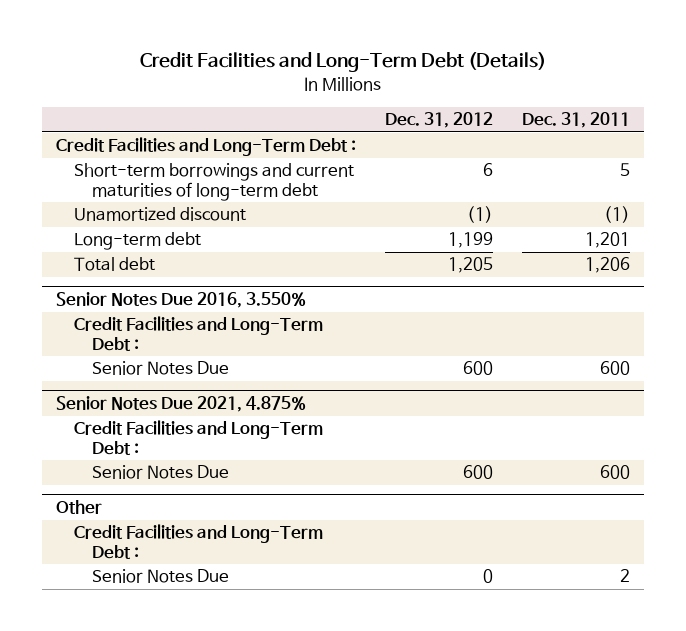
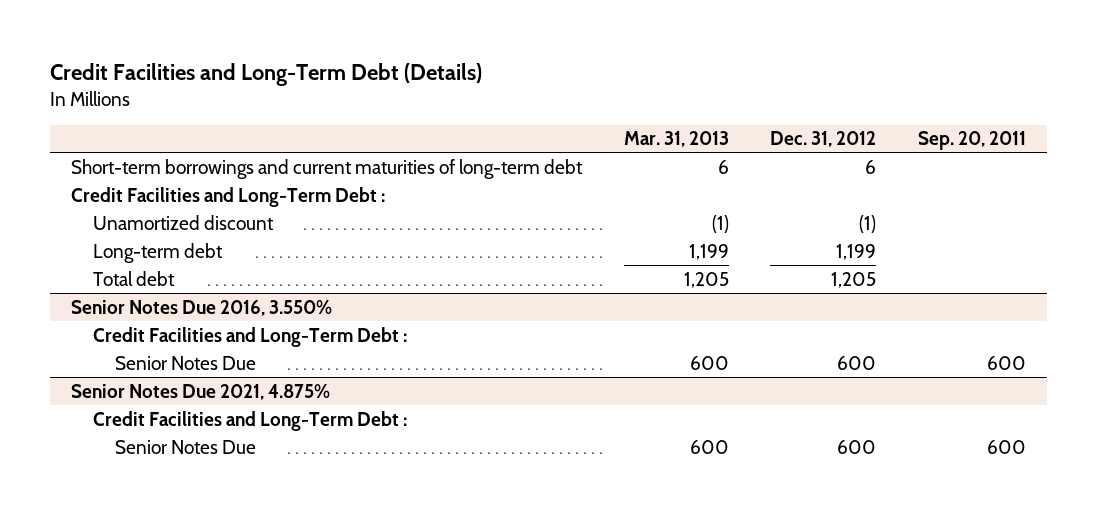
[521,112,630,129] Dec. 31, 2011 -> none
none -> [623,131,729,148] Mar. 31, 2013
none -> [917,131,1026,151] Sep. 20, 2011
[55,137,356,157] Credit Facilities and Long-Term Debt : -> [71,186,386,207] Credit Facilities and Long-Term Debt :
[55,500,102,515] Other -> none
[74,524,324,560] Credit Facilities and Long-Term Debt : -> none
[92,569,230,584] Senior Notes Due -> none

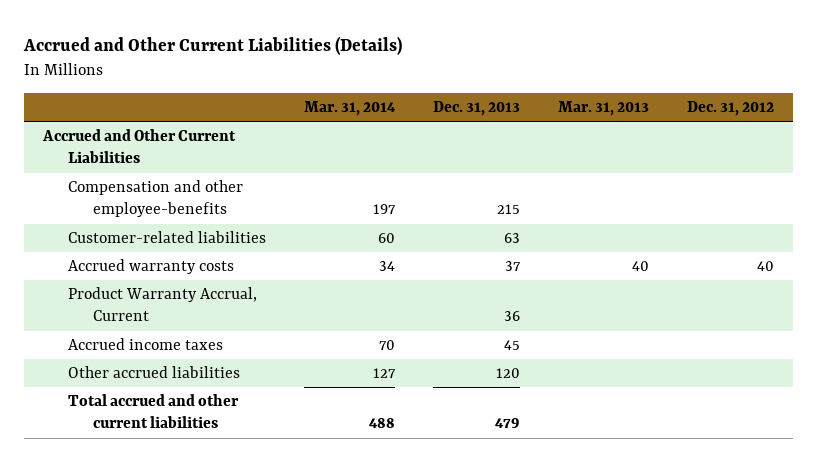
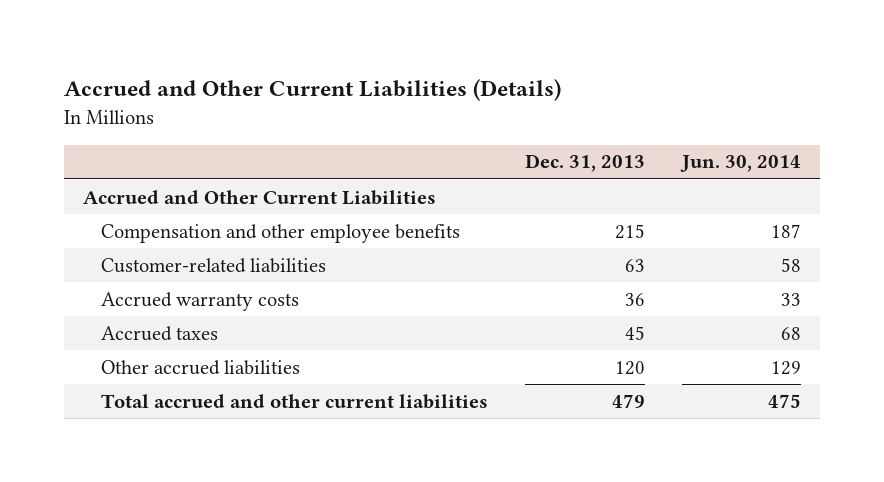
[304,100,397,116] Mar. 31, 2014 -> none
[558,100,650,116] Mar. 31, 2013 -> none
[686,100,774,116] Dec. 31, 2012 -> none
none -> [680,155,802,173] Jun. 30, 2014
[68,180,244,218] Compensation and other employee-benefits -> [100,223,460,243] Compensation and other employee benefits
[68,287,258,322] Product Warranty Accrual, Current -> none
[505,261,522,272] 37 -> [625,292,646,306] 36
[68,338,224,351] Accrued income taxes -> [100,325,218,341] Accrued taxes

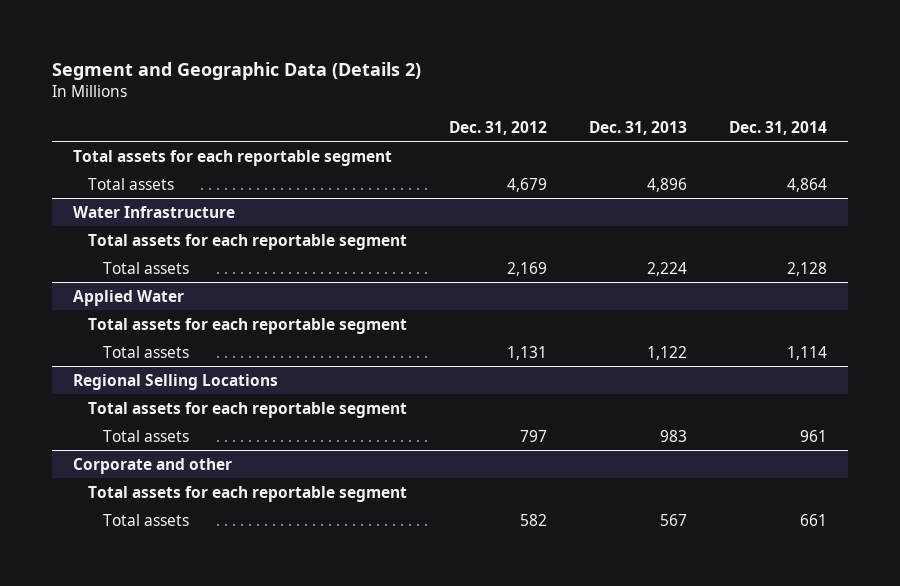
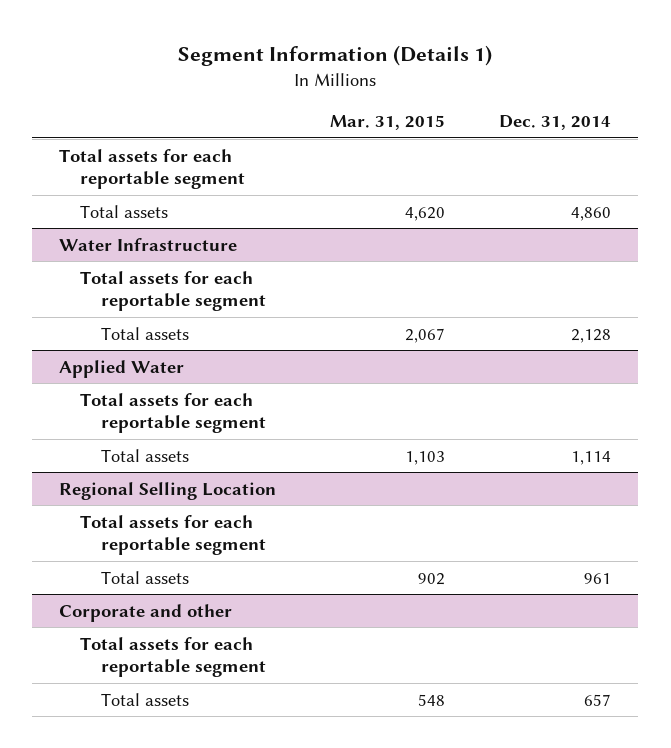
[51,62,421,81] Segment and Geographic Data (Details 2) -> [178,44,493,66] Segment Information (Details 1)
[448,120,547,135] Dec. 31, 2012 -> none
[588,120,687,135] Dec. 31, 2013 -> none
none -> [330,115,446,131] Mar. 31, 2015
[786,177,827,192] 4,864 -> [571,206,612,221] 4,860
[72,373,278,390] Regional Selling Locations -> [59,481,277,500] Regional Selling Location
[799,513,827,526] 661 -> [584,693,612,706] 657

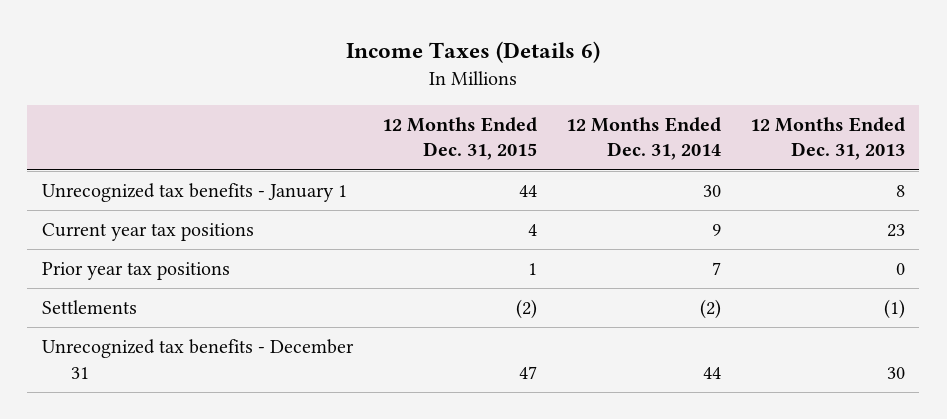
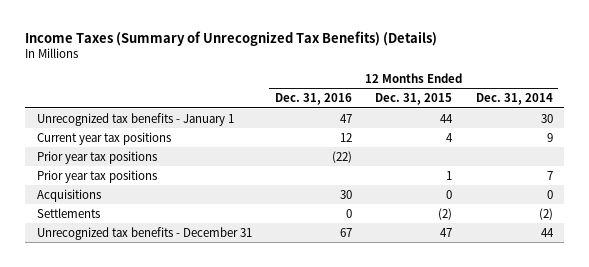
[346,41,601,64] Income Taxes (Details 6) -> [24,30,437,46] Income Taxes (Summary of Unrecognized Tax Benefits) (Details)
[749,117,905,161] 12 Months Ended Dec. 31, 2013 -> none
none -> [274,93,352,106] Dec. 31, 2016
none -> [36,150,157,164] Prior year tax positions
none -> [36,188,101,202] Acquisitions

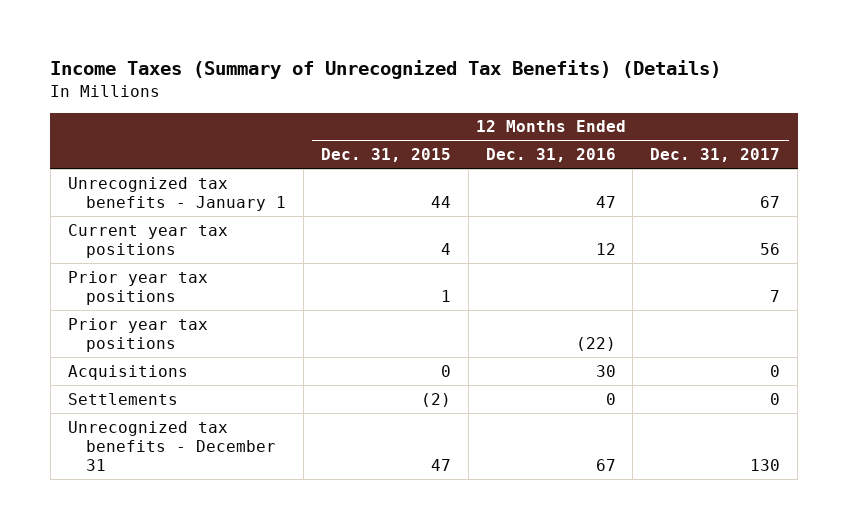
[475,93,553,106] Dec. 31, 2014 -> none
none -> [650,148,781,163] Dec. 31, 2017
[36,150,157,164] Prior year tax positions -> [67,317,208,352] Prior year tax positions

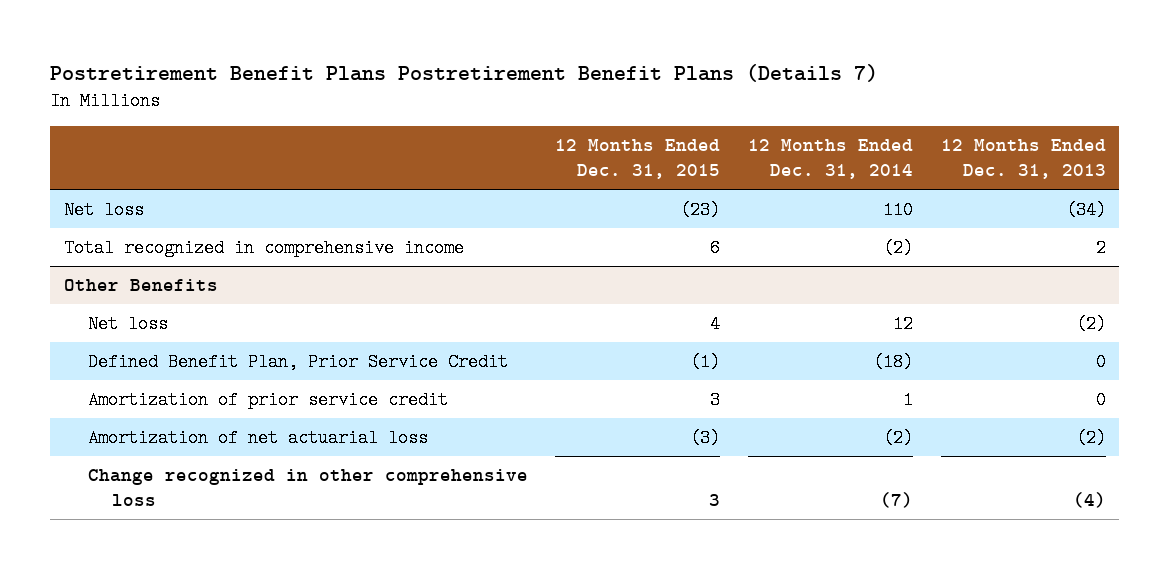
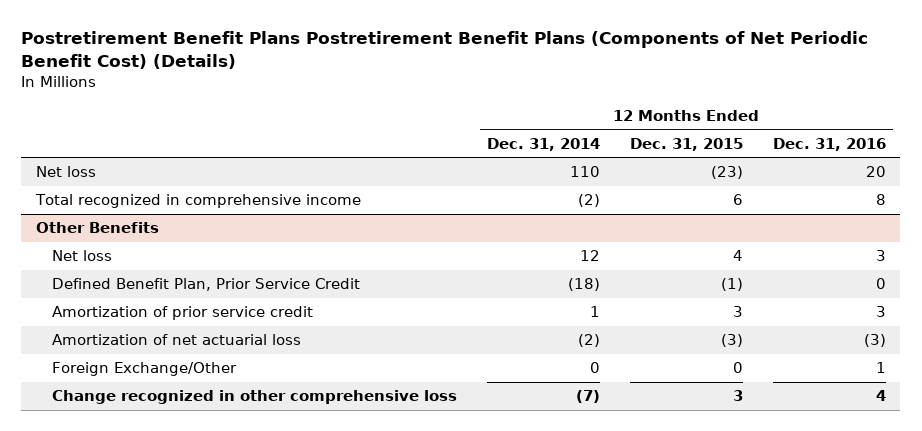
[49,63,878,82] Postretirement Benefit Plans Postretirement Benefit Plans (Details 7) -> [21,30,869,69] Postretirement Benefit Plans Postretirement Benefit Plans (Components of Net Periodic Benefit Cost) (Details)
[940,138,1106,179] 12 Months Ended Dec. 31, 2013 -> none
none -> [772,137,886,151] Dec. 31, 2016
none -> [52,362,238,377] Foreign Exchange/Other

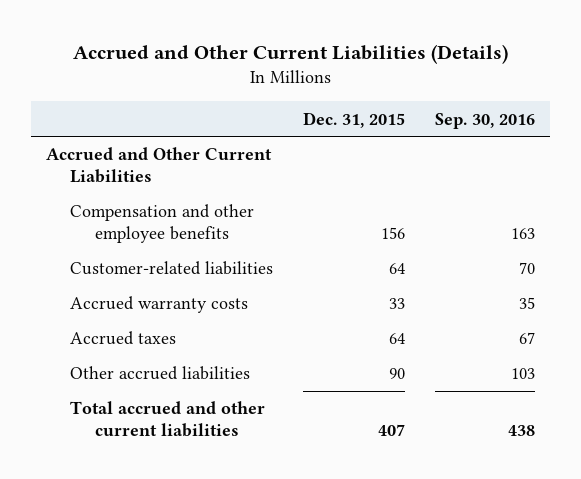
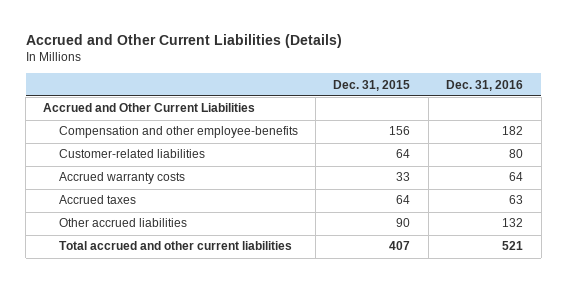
[435,112,536,129] Sep. 30, 2016 -> none
none -> [446,79,524,91] Dec. 31, 2016
[70,204,255,243] Compensation and other employee benefits -> [58,126,298,139] Compensation and other employee-benefits

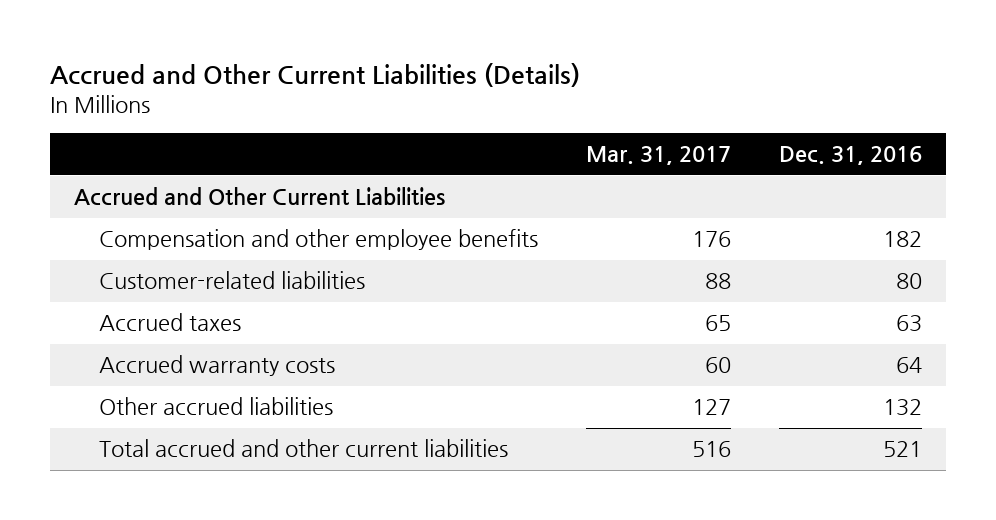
[333,79,411,91] Dec. 31, 2015 -> none
none -> [585,146,731,166] Mar. 31, 2017
[58,126,298,139] Compensation and other employee-benefits -> [98,229,538,251] Compensation and other employee benefits
[58,172,185,185] Accrued warranty costs -> [98,355,335,377] Accrued warranty costs

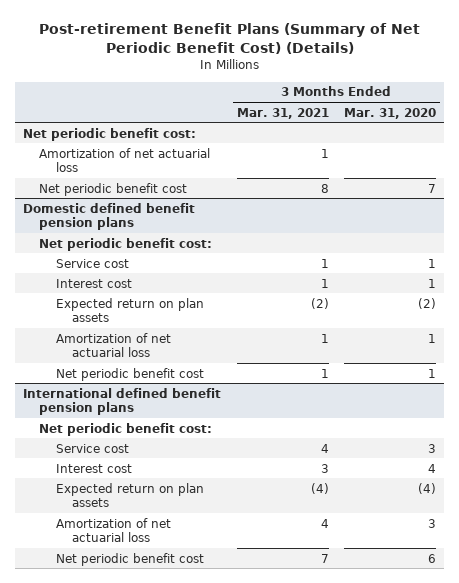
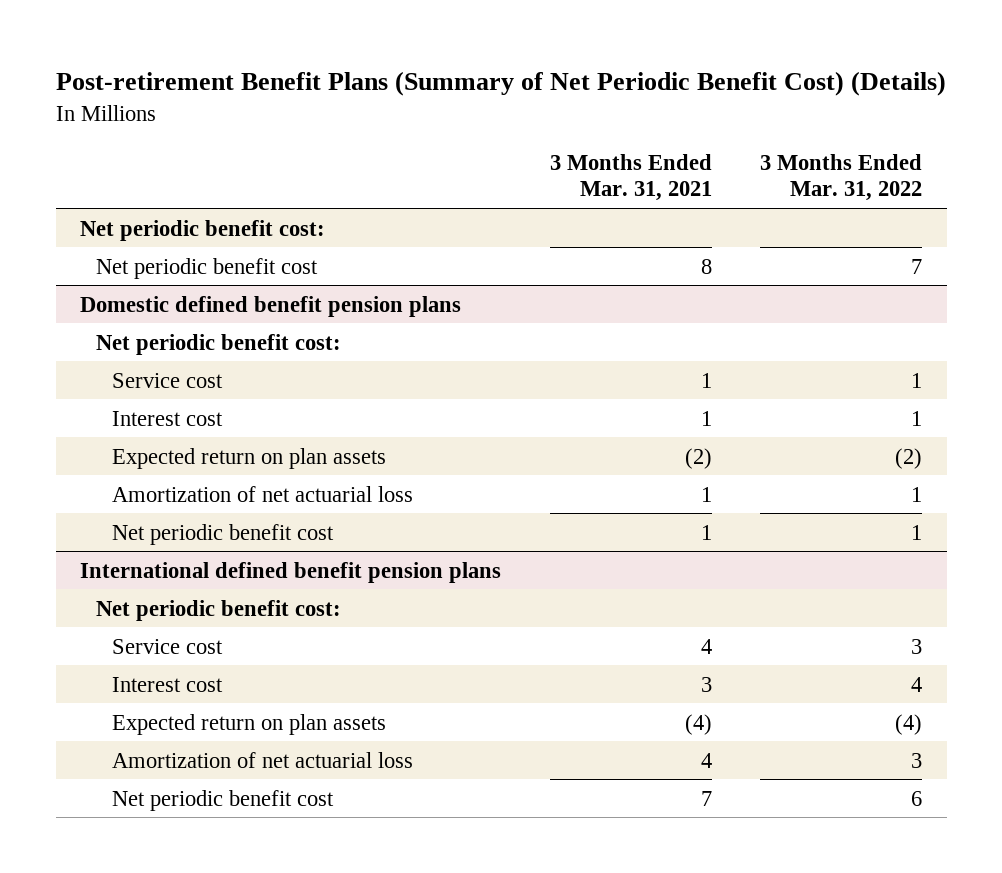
[344,107,437,119] Mar. 31, 2020 -> none
none -> [760,153,923,202] 3 Months Ended Mar. 31, 2022
[39,147,211,173] Amortization of net actuarial loss -> none

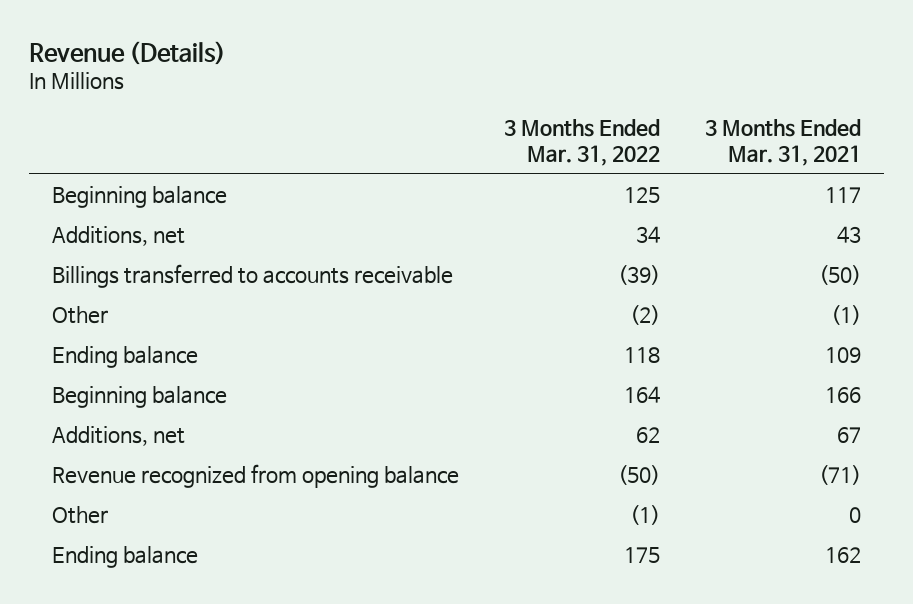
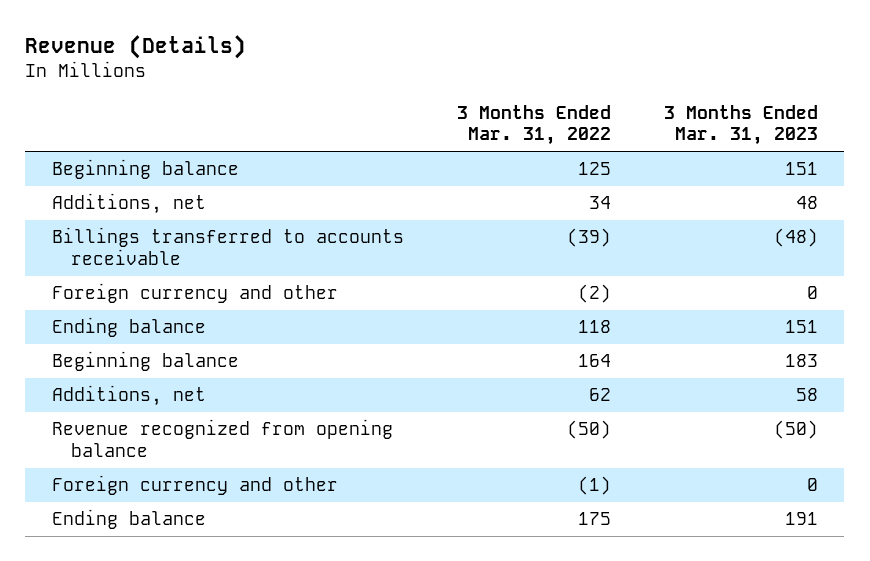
[705,119,862,167] 3 Months Ended Mar. 31, 2021 -> none
none -> [663,104,818,146] 3 Months Ended Mar. 31, 2023
[51,306,108,325] Other -> [51,283,338,304] Foreign currency and other
[51,506,108,525] Other -> [51,475,338,496] Foreign currency and other

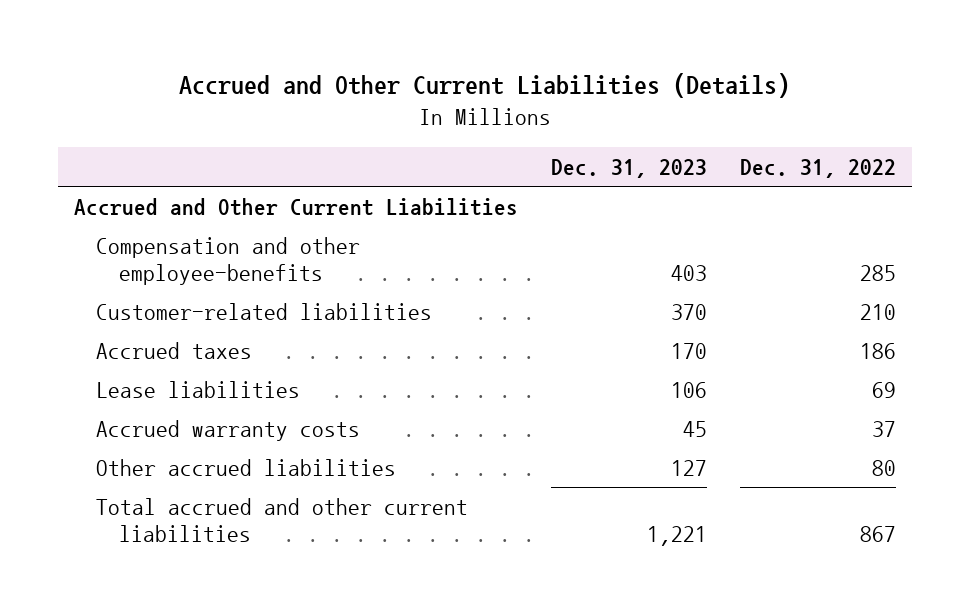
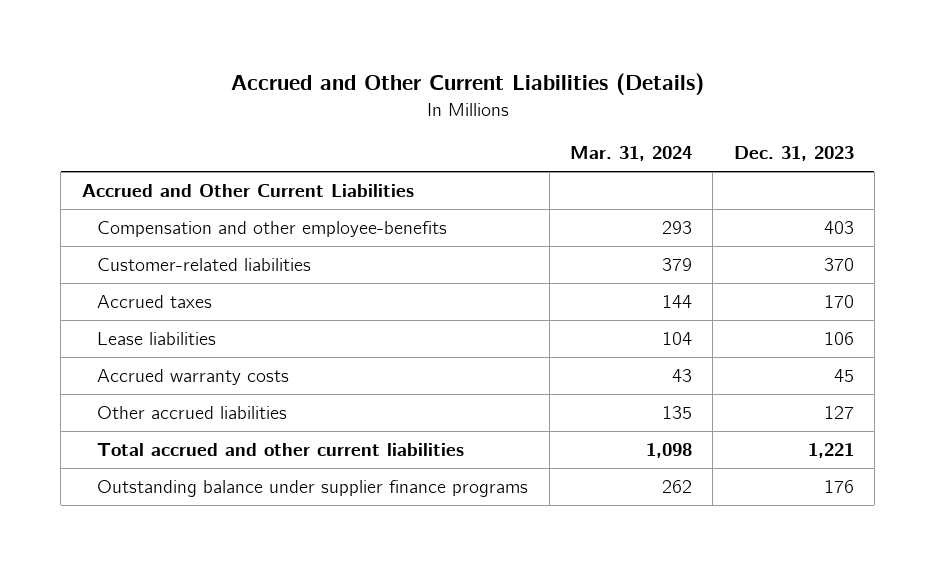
[739,158,896,178] Dec. 31, 2022 -> none
none -> [570,146,693,162] Mar. 31, 2024
none -> [97,479,529,497] Outstanding balance under supplier finance programs

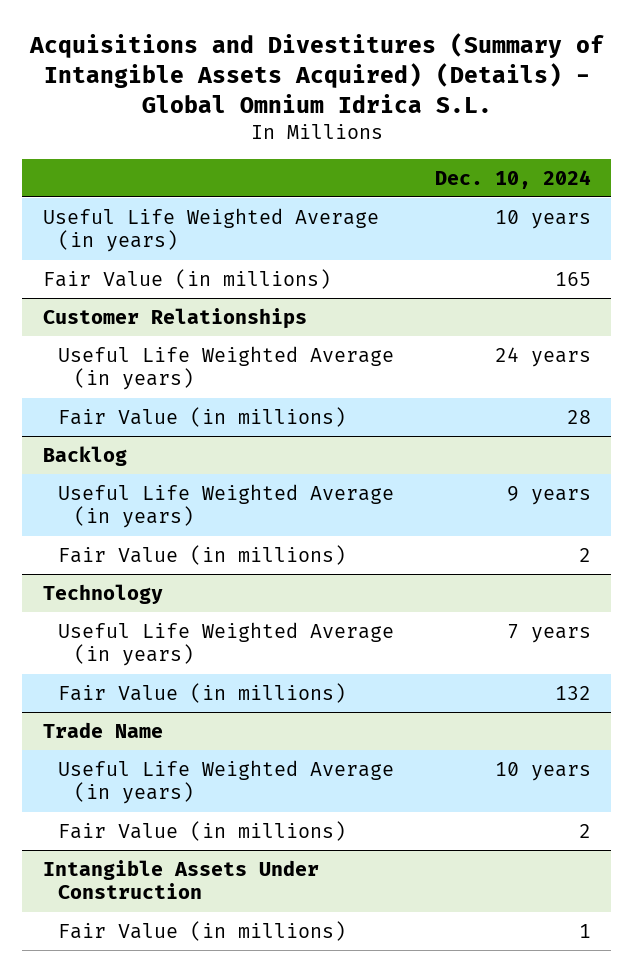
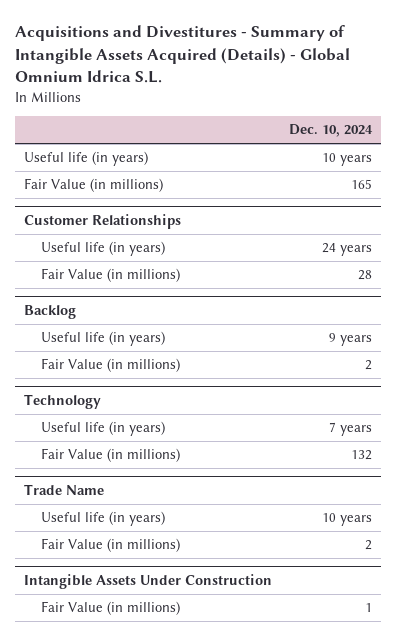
[28,32,604,113] Acquisitions and Divestitures (Summary of Intangible Assets Acquired) (Details) - Global Omnium Idrica S.L. -> [14,25,350,84] Acquisitions and Divestitures - Summary of Intangible Assets Acquired (Details) - Global Omnium Idrica S.L.
[42,207,379,253] Useful Life Weighted Average (in years) -> [23,151,148,167] Useful life (in years)
[58,345,395,391] Useful Life Weighted Average (in years) -> [40,241,165,257] Useful life (in years)
[58,483,395,529] Useful Life Weighted Average (in years) -> [40,331,165,347] Useful life (in years)
[58,621,395,667] Useful Life Weighted Average (in years) -> [40,421,165,437] Useful life (in years)
[58,759,395,805] Useful Life Weighted Average (in years) -> [40,511,165,527] Useful life (in years)

